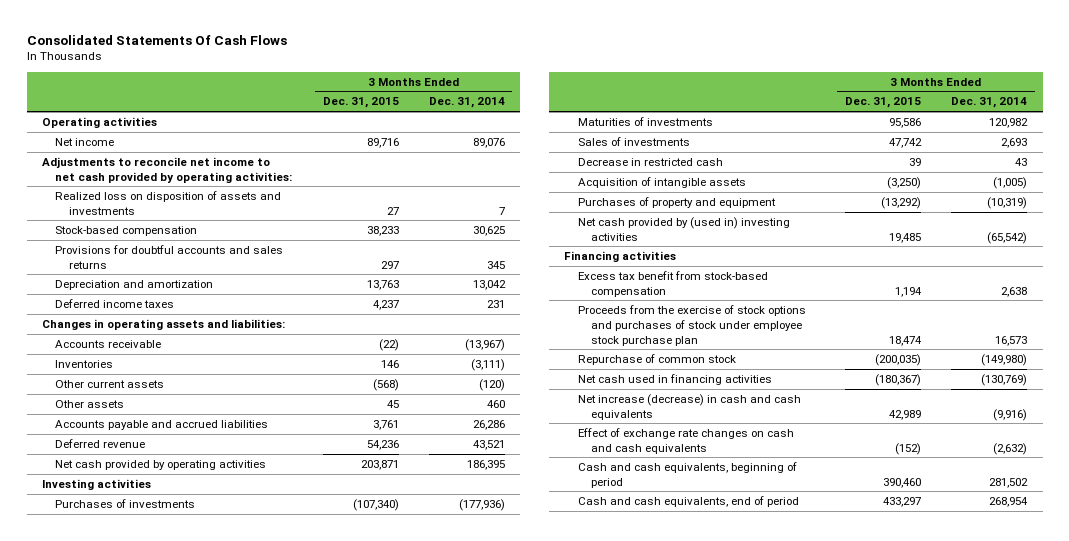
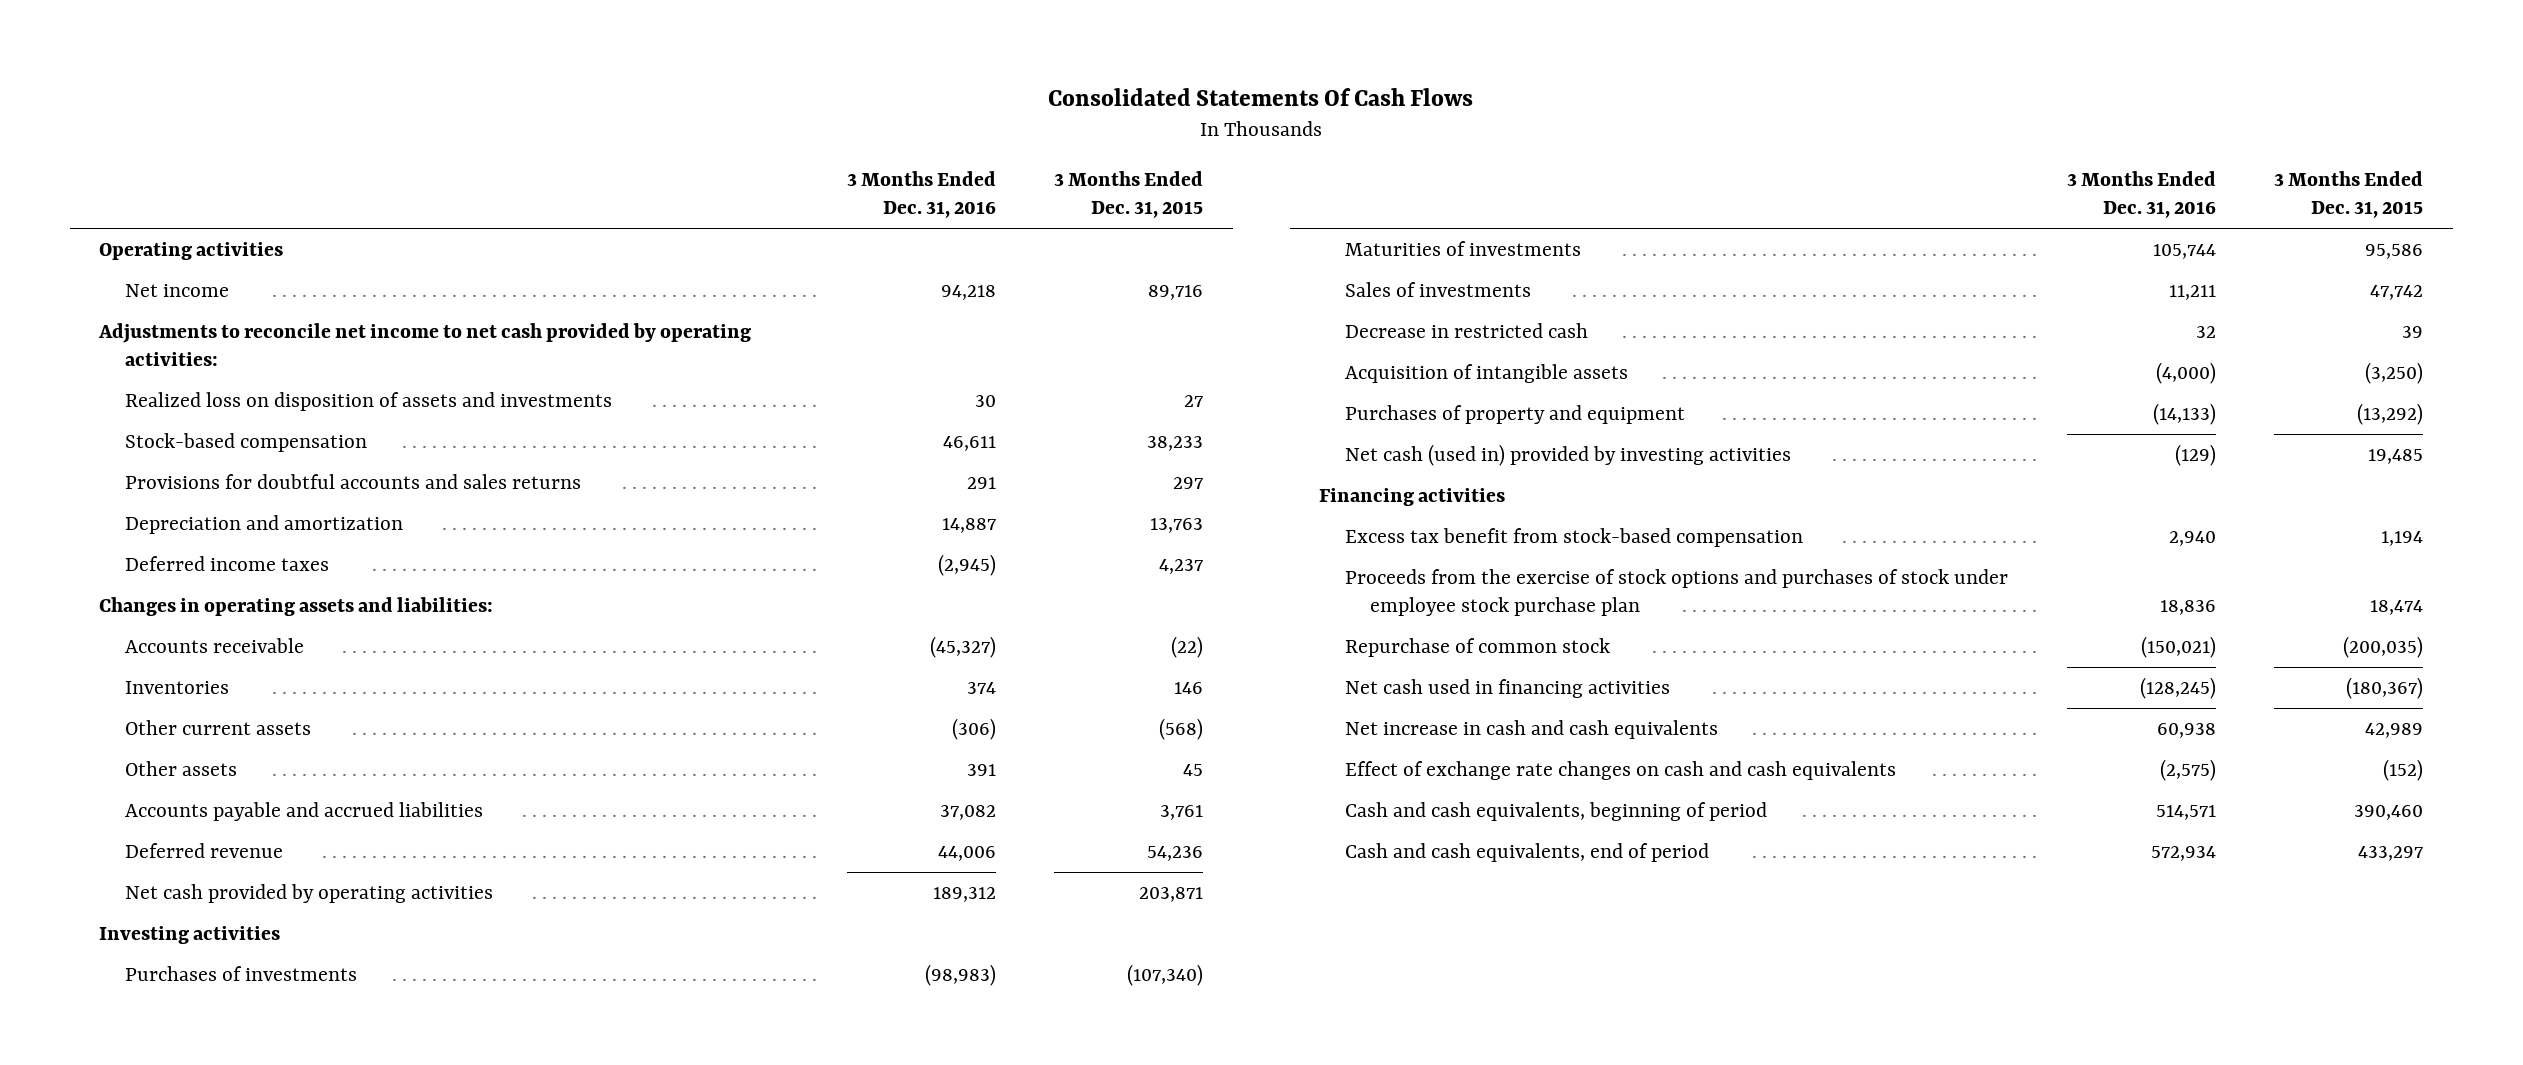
[428,97,505,109] Dec. 31, 2014 -> none
none -> [846,171,996,219] 3 Months Ended Dec. 31, 2016
[577,216,790,241] Net cash provided by (used in) investing activities -> [1344,443,1791,466] Net cash (used in) provided by investing activities
[577,393,801,420] Net increase (decrease) in cash and cash equivalents -> [1344,719,1718,739] Net increase in cash and cash equivalents

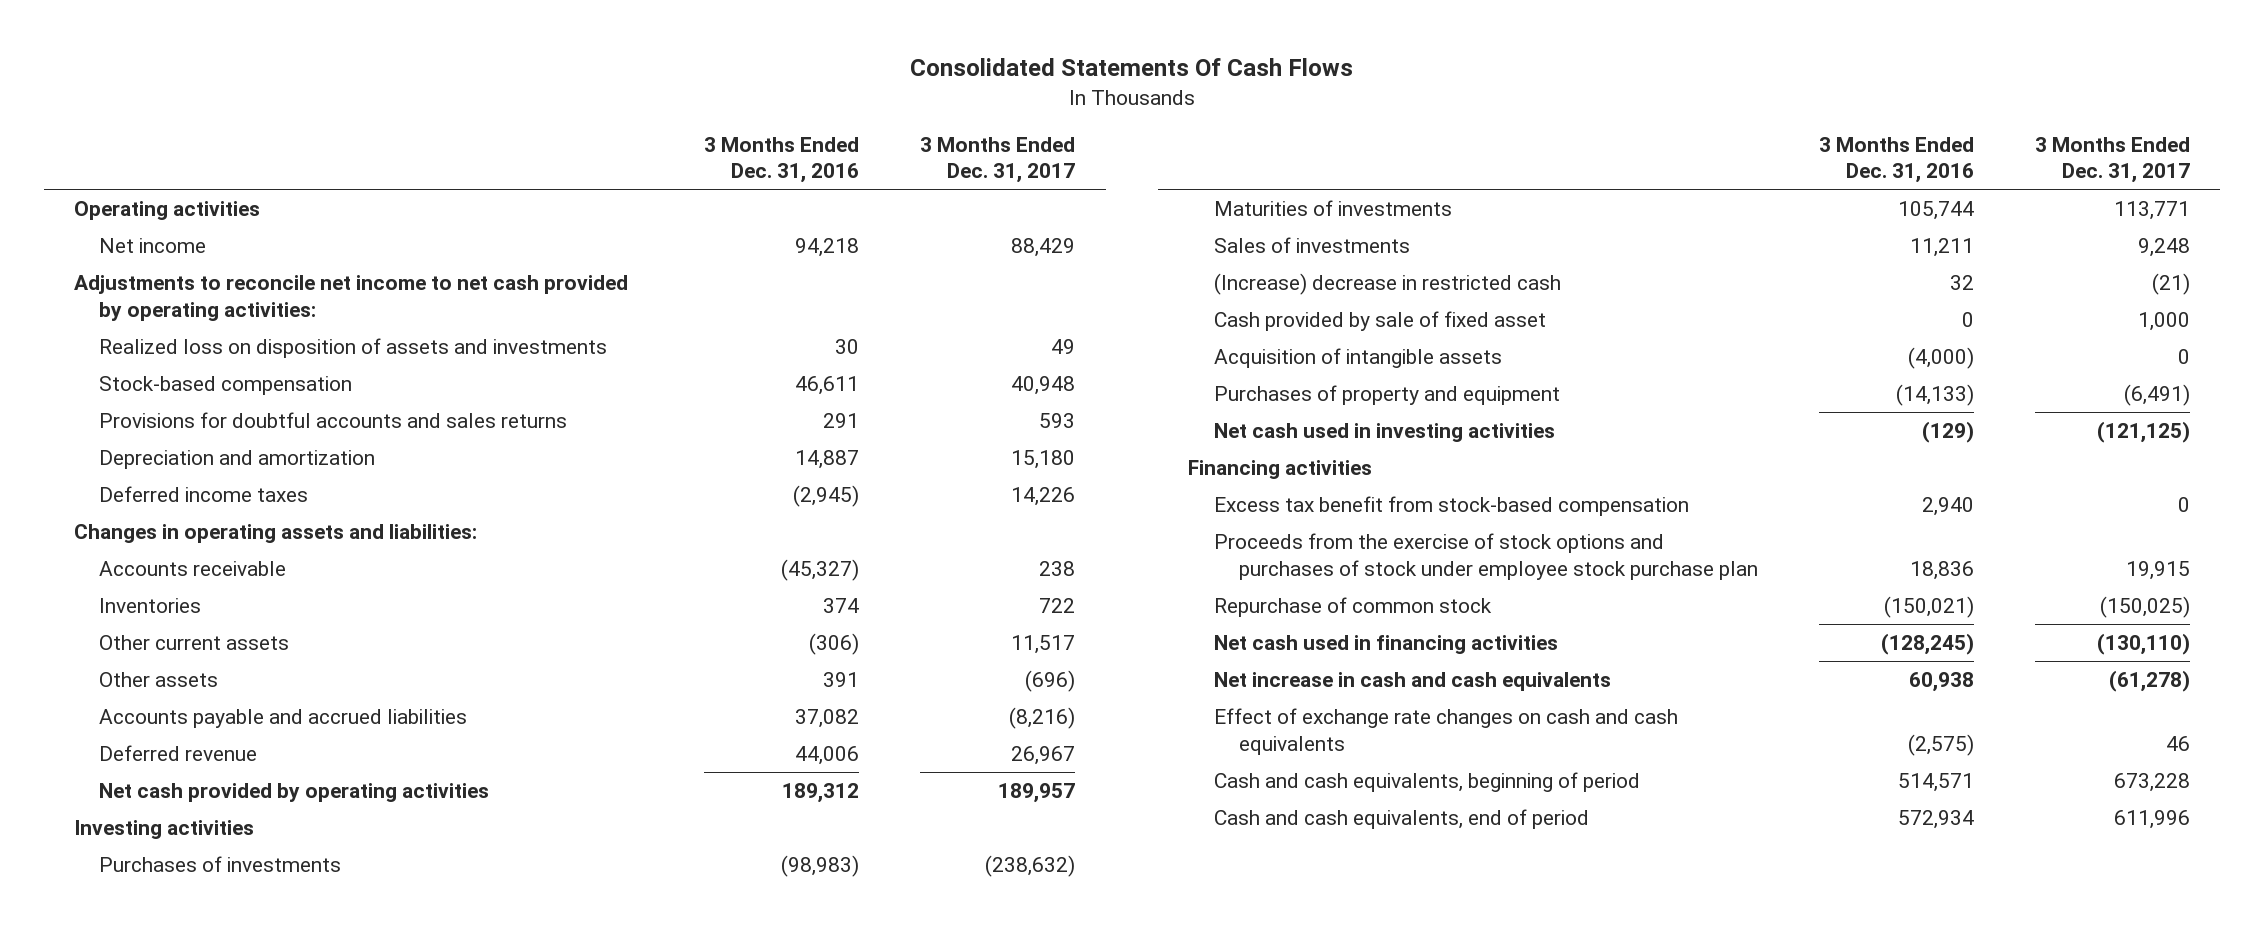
[1054,171,1204,219] 3 Months Ended Dec. 31, 2015 -> none
none -> [920,136,1076,184] 3 Months Ended Dec. 31, 2017
[1344,322,1588,338] Decrease in restricted cash -> [1213,273,1561,296] (Increase) decrease in restricted cash
none -> [1213,311,1546,332] Cash provided by sale of fixed asset
[1344,443,1791,466] Net cash (used in) provided by investing activities -> [1213,423,1555,443] Net cash used in investing activities

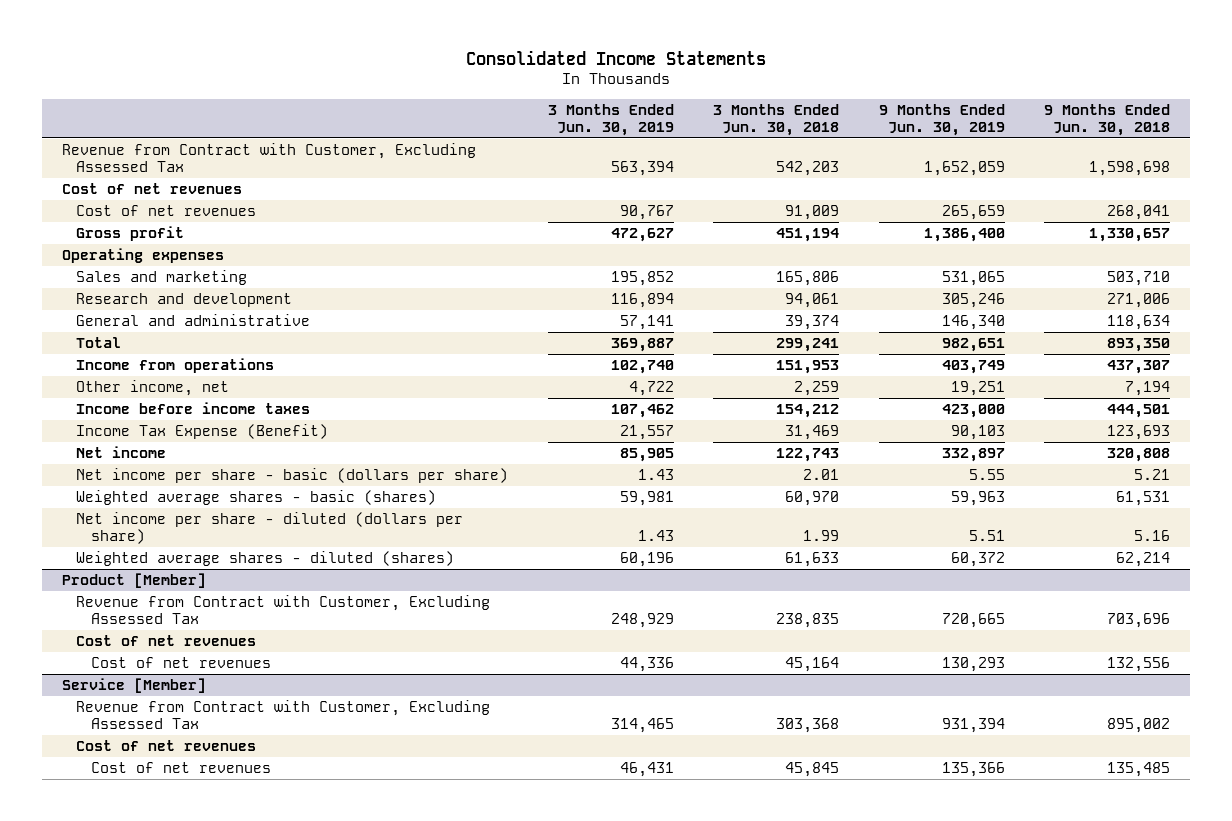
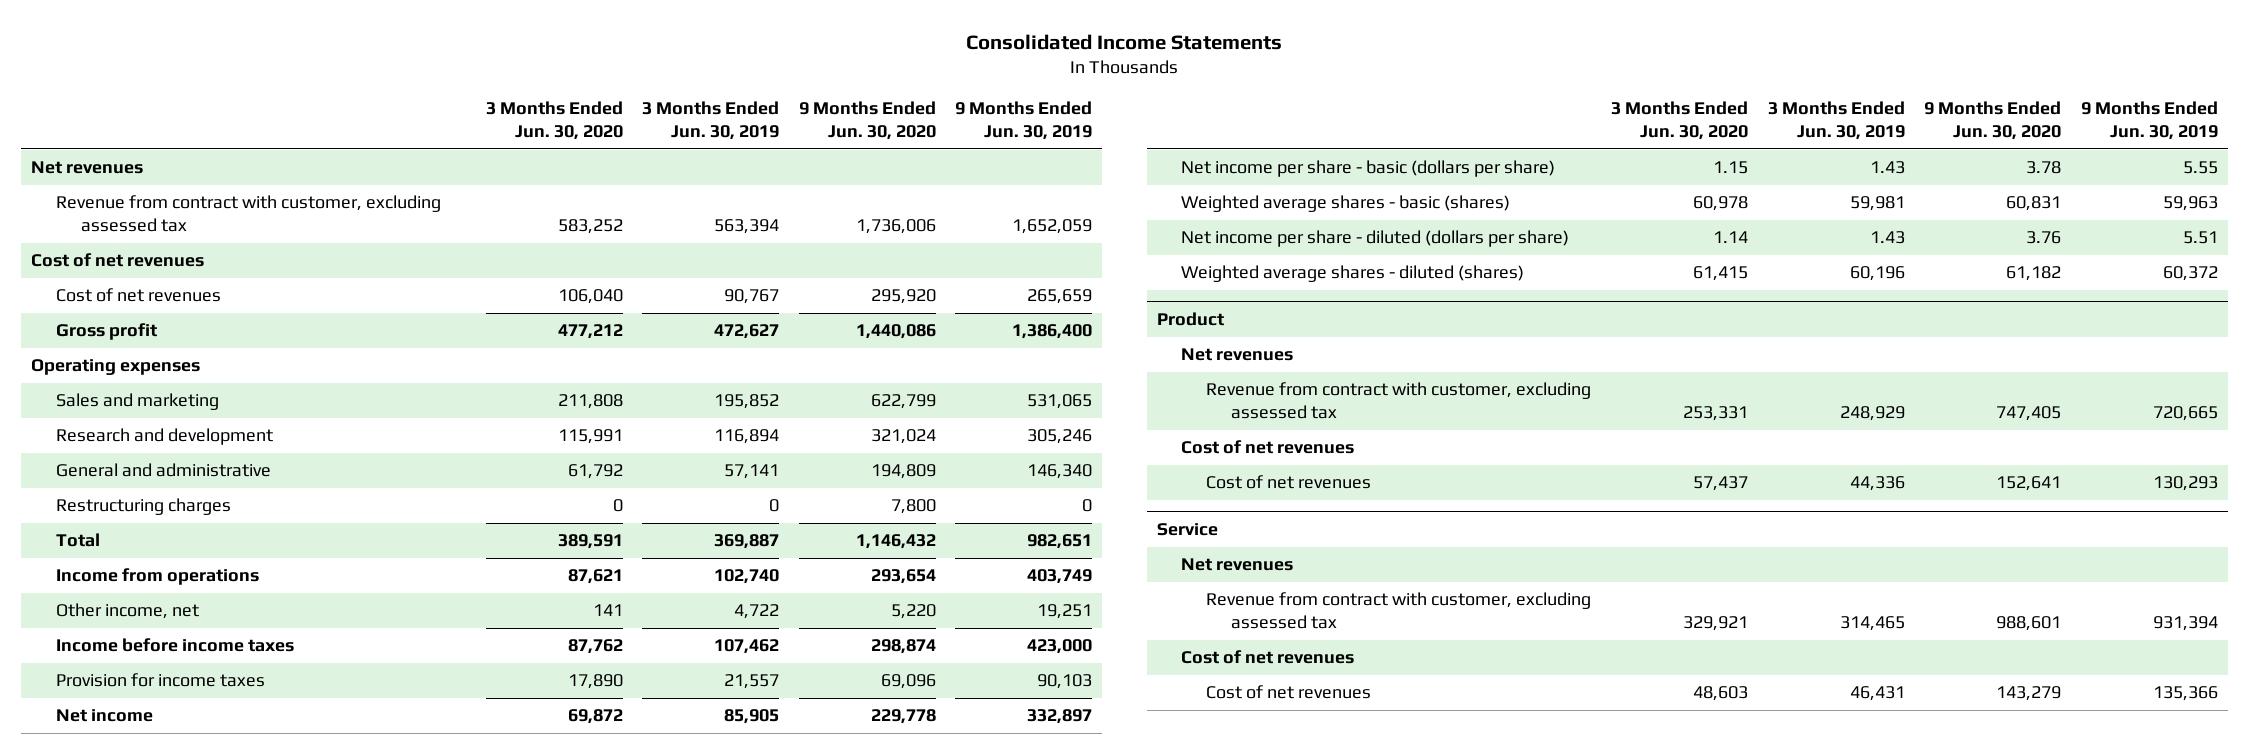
[713,103,840,136] 3 Months Ended Jun. 30, 2018 -> none
[1044,103,1171,136] 9 Months Ended Jun. 30, 2018 -> none
none -> [485,101,623,140] 3 Months Ended Jun. 30, 2020
none -> [798,101,936,140] 9 Months Ended Jun. 30, 2020
none -> [30,161,143,175] Net revenues
[61,143,476,173] Revenue from Contract with Customer, Excluding Assessed Tax -> [55,195,441,233] Revenue from contract with customer, excluding assessed tax
none -> [55,498,231,516] Restructuring charges
[76,424,329,440] Income Tax Expense (Benefit) -> [55,673,265,688] Provision for income taxes
[61,573,206,589] Product [Member] -> [1156,311,1224,326] Product
none -> [1181,348,1294,362] Net revenues
[76,595,491,625] Revenue from Contract with Customer, Excluding Assessed Tax -> [1206,382,1592,420] Revenue from contract with customer, excluding assessed tax
[61,678,206,694] Service [Member] -> [1156,522,1218,536] Service
none -> [1181,558,1294,572] Net revenues
[76,700,491,730] Revenue from Contract with Customer, Excluding Assessed Tax -> [1206,592,1592,630] Revenue from contract with customer, excluding assessed tax

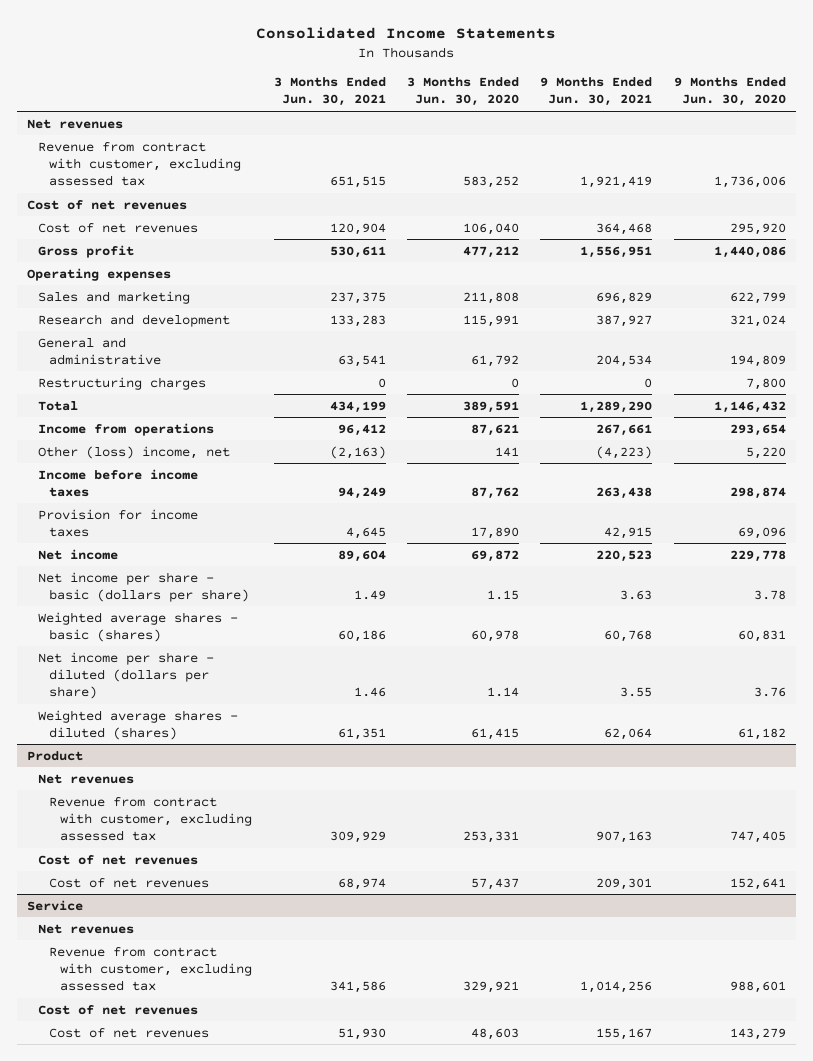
[642,101,780,140] 3 Months Ended Jun. 30, 2019 -> none
[955,101,1093,140] 9 Months Ended Jun. 30, 2019 -> none
none -> [273,77,386,107] 3 Months Ended Jun. 30, 2021
none -> [540,77,653,107] 9 Months Ended Jun. 30, 2021
[55,603,199,620] Other income, net -> [38,445,231,459] Other (loss) income, net

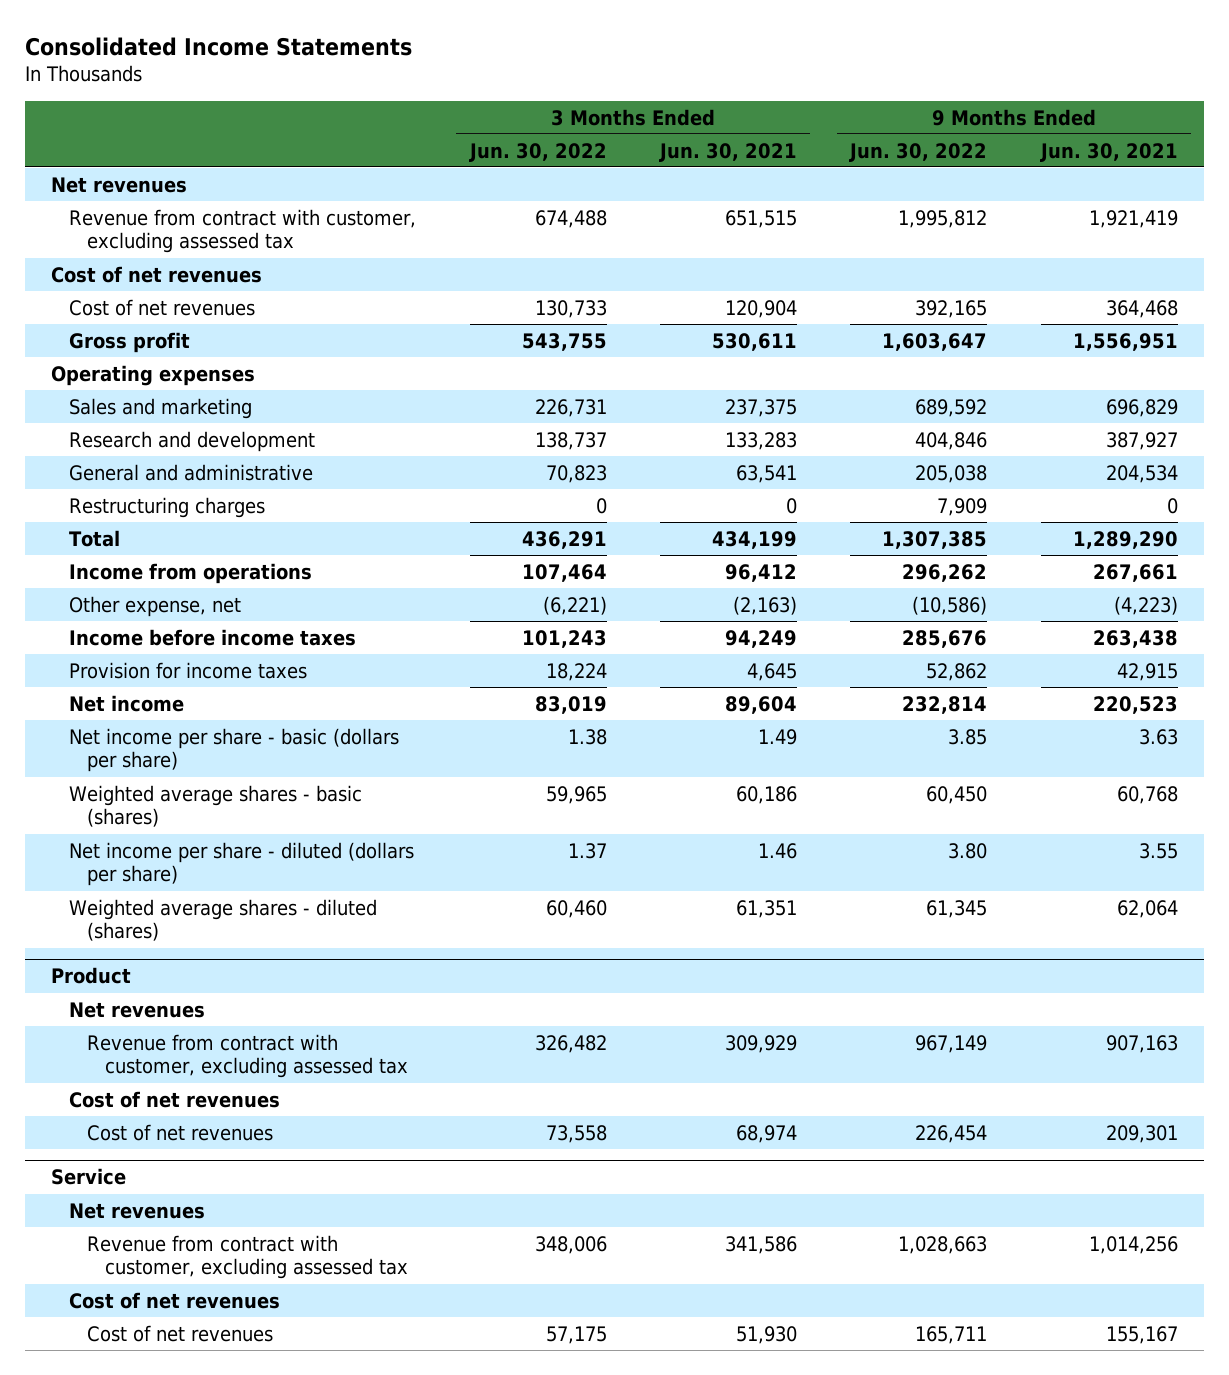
[406,77,519,107] 3 Months Ended Jun. 30, 2020 -> none
[673,77,786,107] 9 Months Ended Jun. 30, 2020 -> none
none -> [468,142,607,162] Jun. 30, 2022
none -> [849,142,988,162] Jun. 30, 2022
[38,445,231,459] Other (loss) income, net -> [69,595,242,617] Other expense, net

